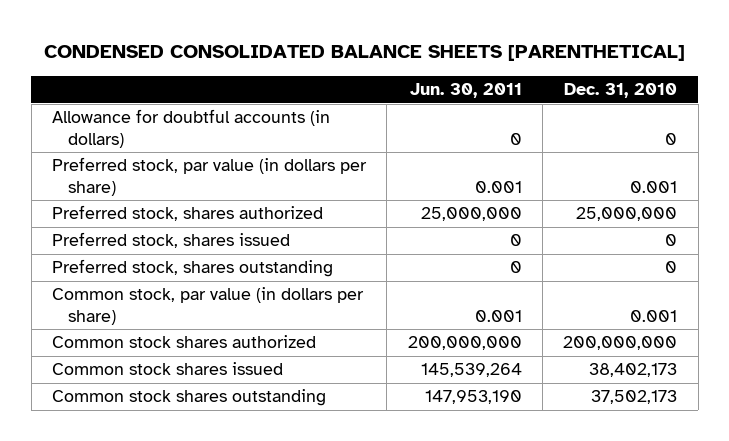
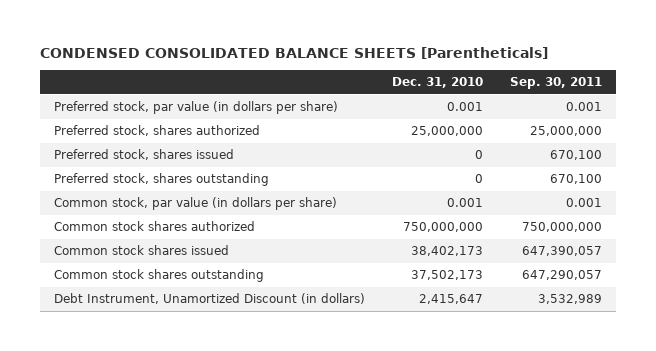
[43,45,685,62] CONDENSED CONSOLIDATED BALANCE SHEETS [PARENTHETICAL] -> [40,47,549,60] CONDENSED CONSOLIDATED BALANCE SHEETS [Parentheticals]
[409,83,522,99] Jun. 30, 2011 -> none
none -> [510,76,603,89] Sep. 30, 2011
[52,109,331,148] Allowance for doubtful accounts (in dollars) -> none
[563,336,678,351] 200,000,000 -> [403,222,484,233] 750,000,000
none -> [53,293,365,305] Debt Instrument, Unamortized Discount (in dollars)

